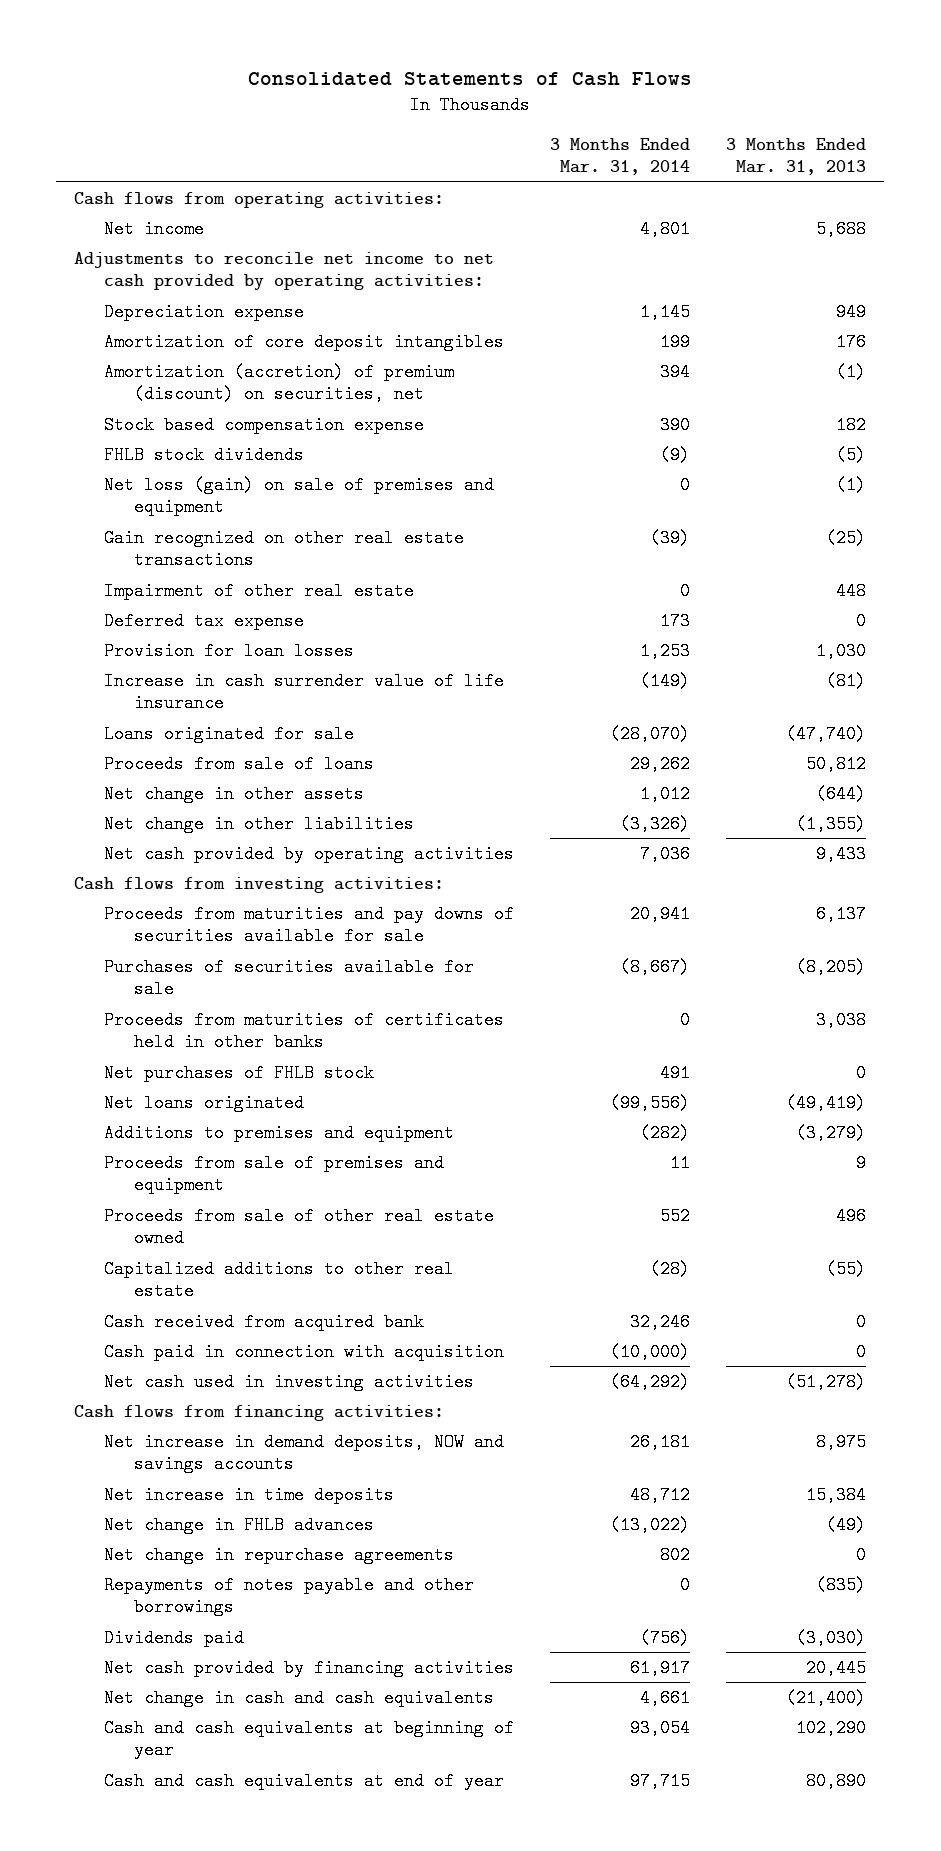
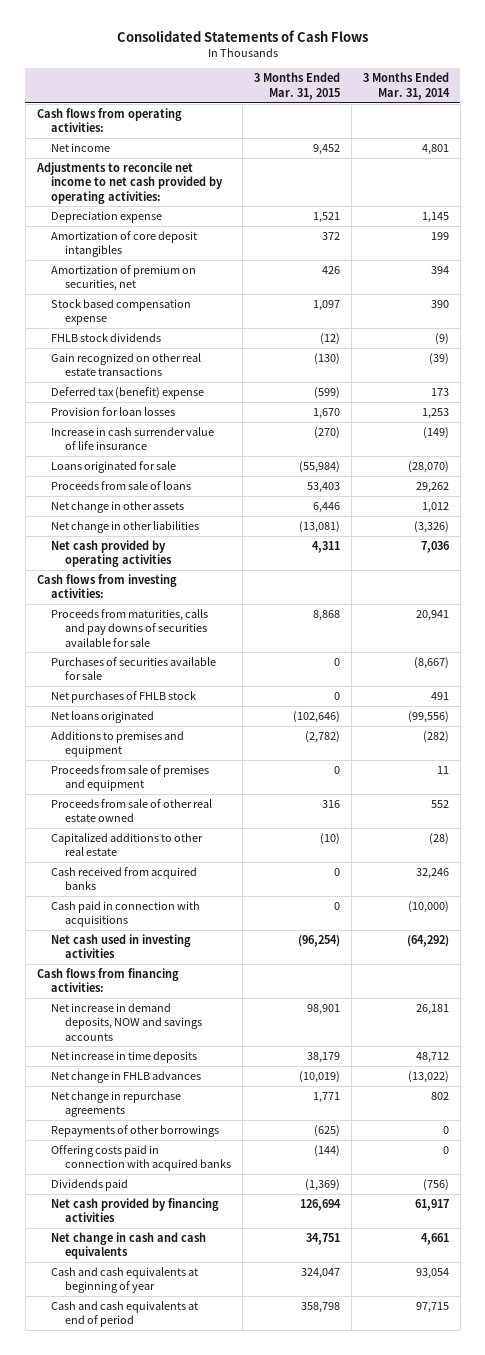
[726,137,867,176] 3 Months Ended Mar. 31, 2013 -> none
none -> [254,72,341,100] 3 Months Ended Mar. 31, 2015
[103,362,454,404] Amortization (accretion) of premium (discount) on securities, net -> [50,265,196,292] Amortization of premium on securities, net
[103,475,494,517] Net loss (gain) on sale of premises and equipment -> none
[103,581,414,600] Impairment of other real estate -> none
[103,611,304,630] Deferred tax expense -> [50,387,204,400] Deferred tax (benefit) expense
[103,904,514,946] Proceeds from maturities and pay downs of securities available for sale -> [50,609,208,647] Proceeds from maturities, calls and pay downs of securities available for sale
[103,1010,504,1052] Proceeds from maturities of certificates held in other banks -> none
[103,1312,424,1331] Cash received from acquired bank -> [50,867,197,891] Cash received from acquired banks
[103,1342,504,1361] Cash paid in connection with acquisition -> [50,901,200,928] Cash paid in connection with acquisitions
[103,1575,474,1617] Repayments of notes payable and other borrowings -> [50,1125,219,1138] Repayments of other borrowings
none -> [50,1145,232,1172] Offering costs paid in connection with acquired banks
[103,1771,504,1790] Cash and cash equivalents at end of year -> [50,1301,198,1328] Cash and cash equivalents at end of period

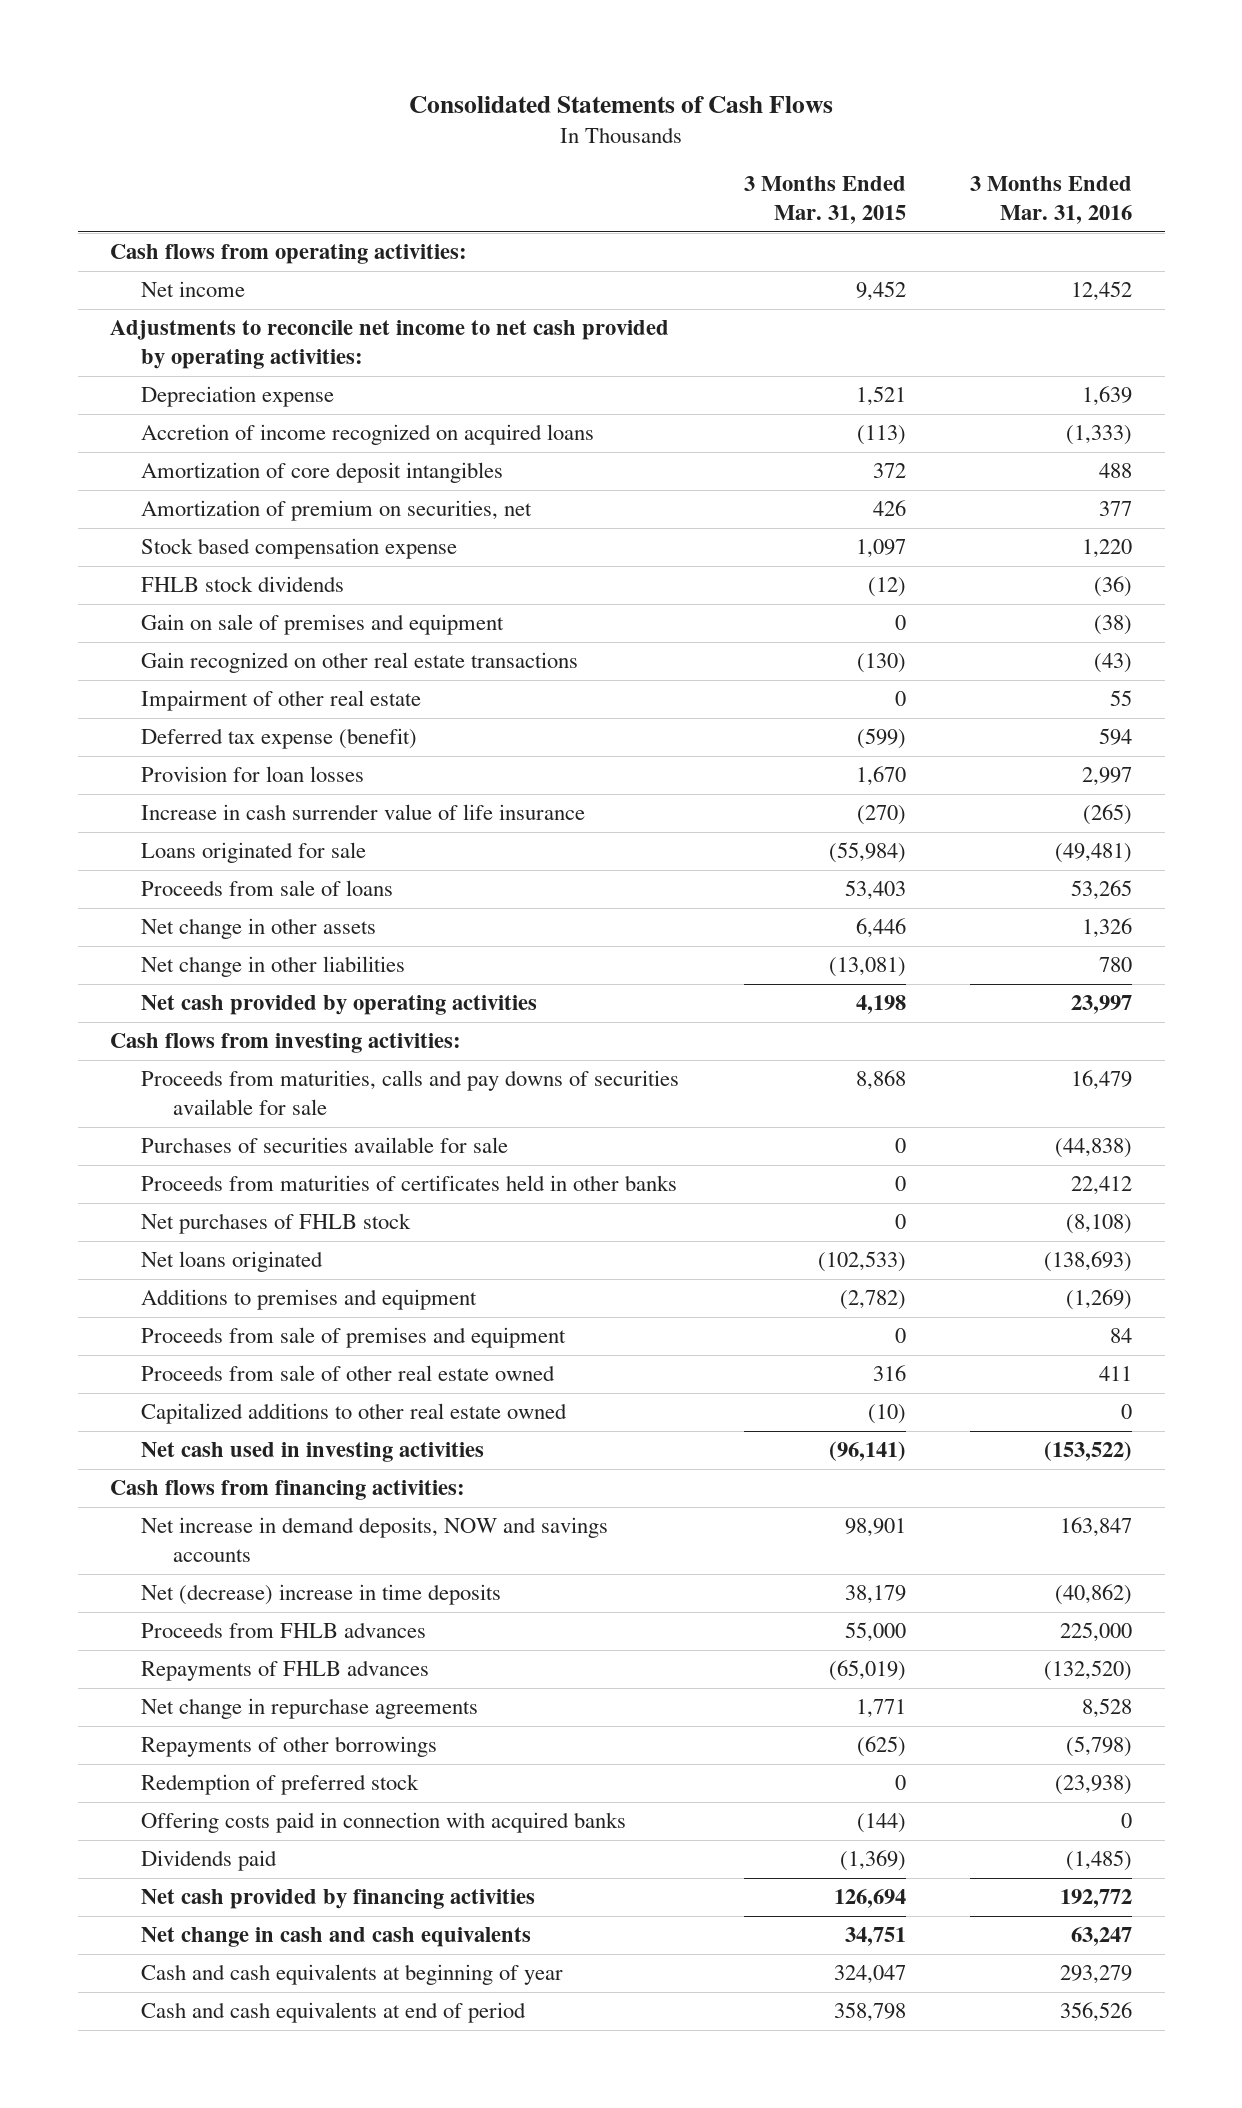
[362,72,450,100] 3 Months Ended Mar. 31, 2014 -> none
none -> [970,176,1133,224] 3 Months Ended Mar. 31, 2016
none -> [141,424,595,446] Accretion of income recognized on acquired loans
none -> [141,614,505,636] Gain on sale of premises and equipment
none -> [141,690,422,712] Impairment of other real estate
[50,387,204,400] Deferred tax (benefit) expense -> [141,728,418,750] Deferred tax expense (benefit)
[312,541,341,554] 4,311 -> [855,995,906,1015] 4,198
none -> [141,1175,678,1192] Proceeds from maturities of certificates held in other banks
[293,711,341,724] (102,646) -> [817,1251,906,1273] (102,533)
[50,867,197,891] Cash received from acquired banks -> none
[50,901,200,928] Cash paid in connection with acquisitions -> none
[50,833,203,857] Capitalized additions to other real estate -> [141,1403,568,1425] Capitalized additions to other real estate owned
[298,935,341,948] (96,254) -> [828,1441,906,1462] (96,141)
[50,1071,201,1084] Net change in FHLB advances -> none
[50,1051,197,1064] Net increase in time deposits -> [141,1584,502,1606] Net (decrease) increase in time deposits
none -> [141,1622,427,1639] Proceeds from FHLB advances
none -> [141,1660,430,1682] Repayments of FHLB advances
none -> [141,1774,420,1796] Redemption of preferred stock

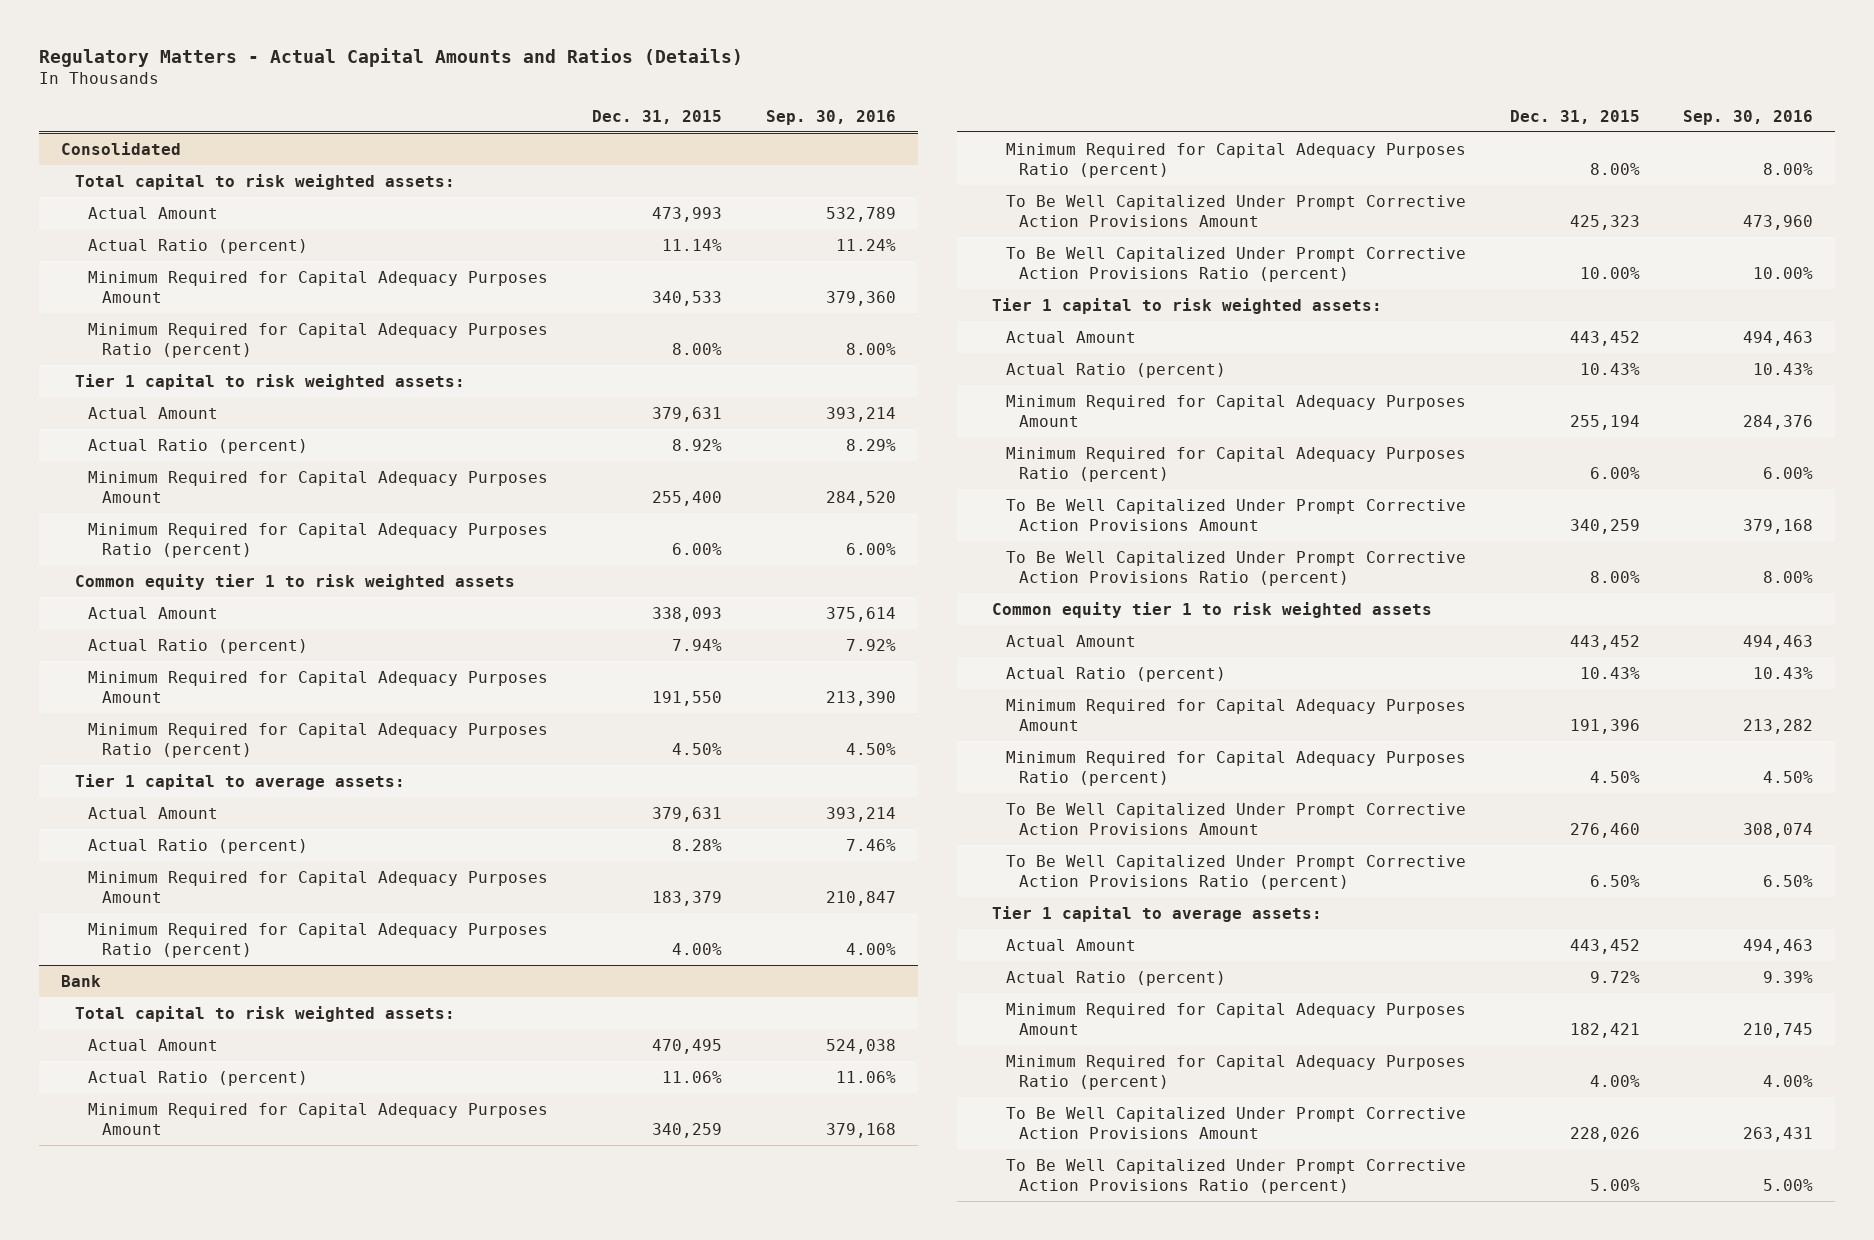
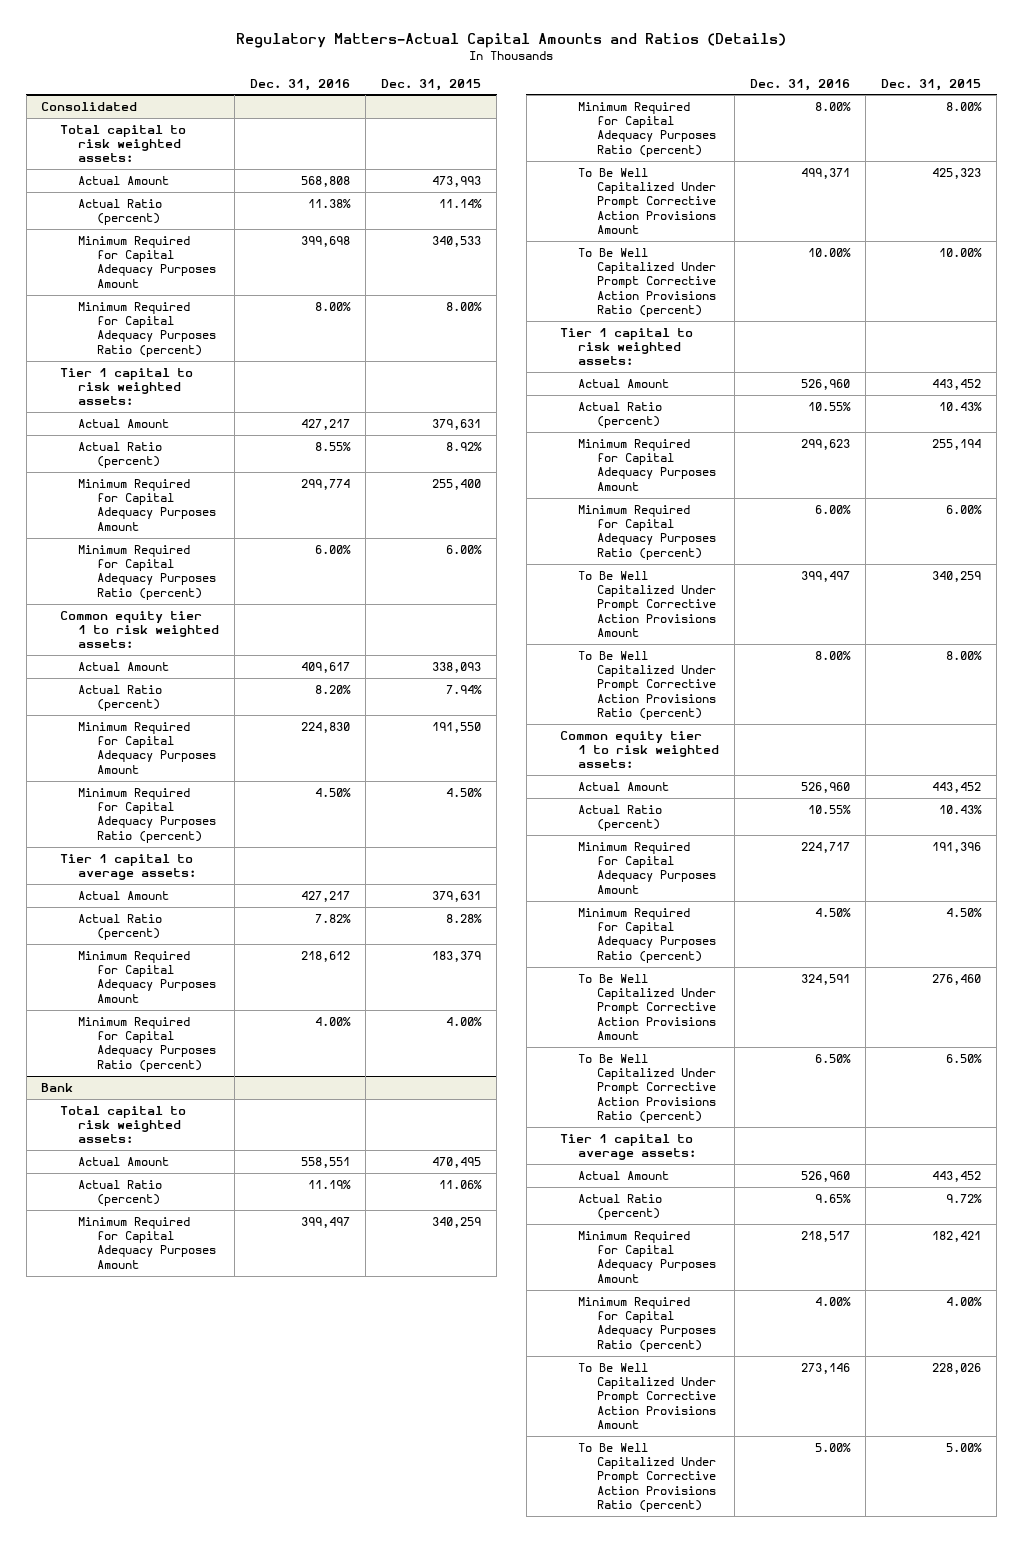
[39,48,744,68] Regulatory Matters - Actual Capital Amounts and Ratios (Details) -> [236,33,787,49] Regulatory Matters-Actual Capital Amounts and Ratios (Details)
[765,109,896,125] Sep. 30, 2016 -> none
none -> [250,78,351,91] Dec. 31, 2016
[74,573,515,590] Common equity tier 1 to risk weighted assets -> [59,610,220,649] Common equity tier 1 to risk weighted assets:
[992,601,1433,618] Common equity tier 1 to risk weighted assets -> [559,730,720,769] Common equity tier 1 to risk weighted assets:

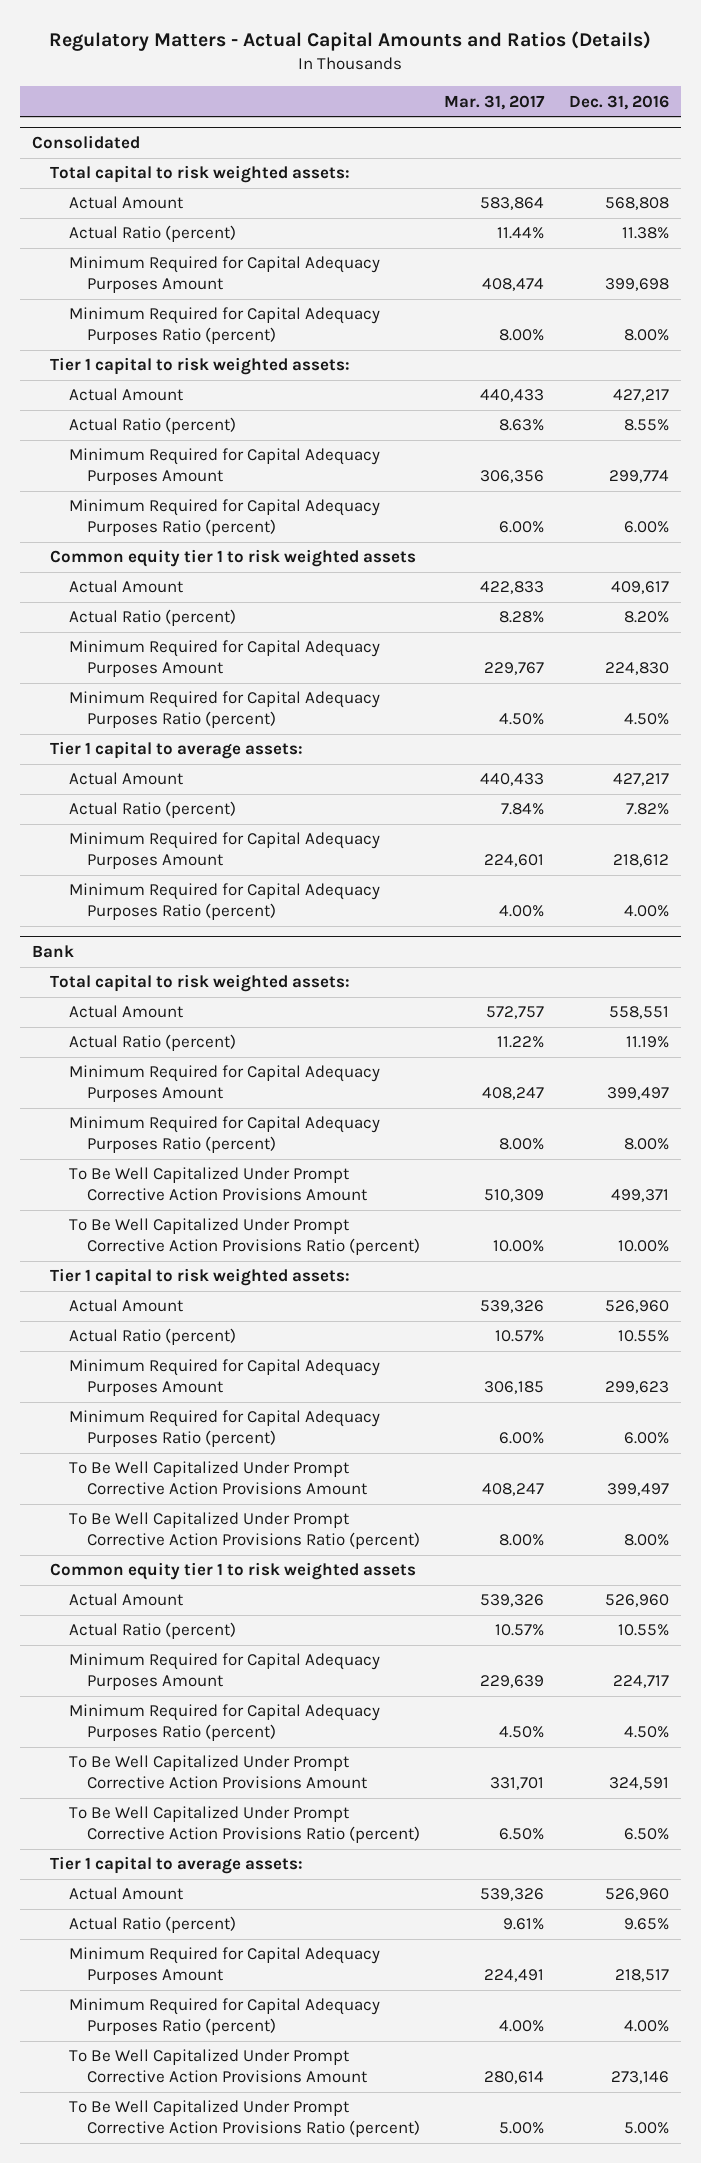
[236,33,787,49] Regulatory Matters-Actual Capital Amounts and Ratios (Details) -> [49,31,652,52] Regulatory Matters - Actual Capital Amounts and Ratios (Details)
[381,78,482,91] Dec. 31, 2015 -> none
none -> [444,94,546,110] Mar. 31, 2017
[59,610,220,649] Common equity tier 1 to risk weighted assets: -> [50,549,417,568] Common equity tier 1 to risk weighted assets
[559,730,720,769] Common equity tier 1 to risk weighted assets: -> [50,1562,417,1581] Common equity tier 1 to risk weighted assets

